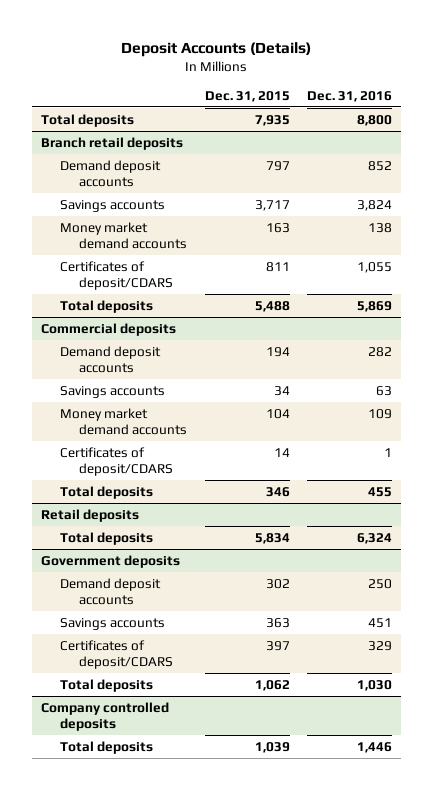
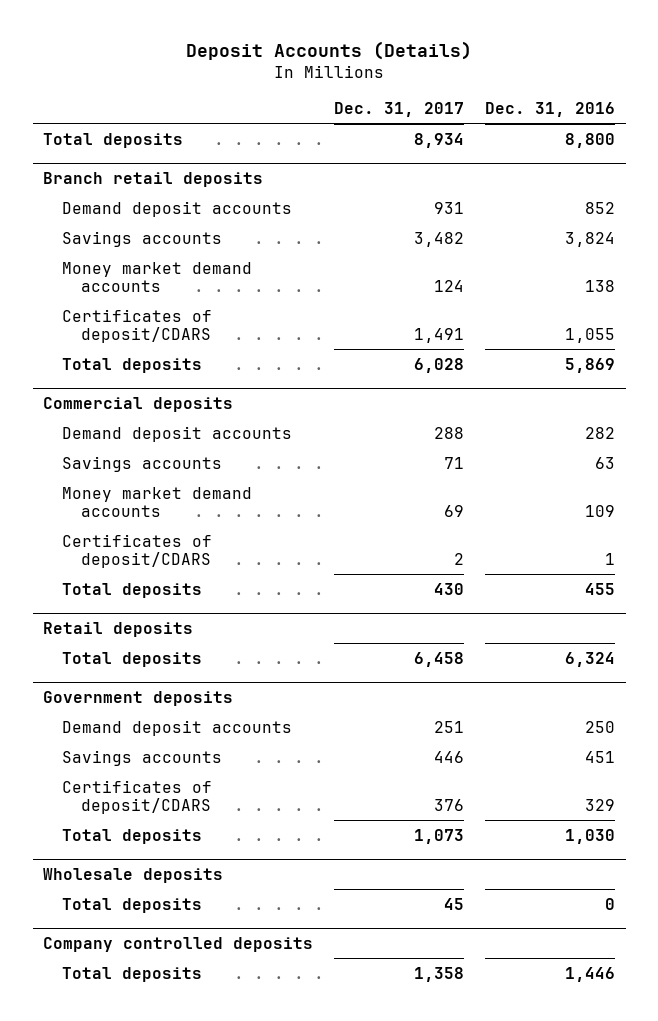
[204,90,290,102] Dec. 31, 2015 -> none
none -> [334,101,465,117] Dec. 31, 2017
none -> [43,867,224,883] Wholesale deposits
none -> [61,897,202,913] Total deposits

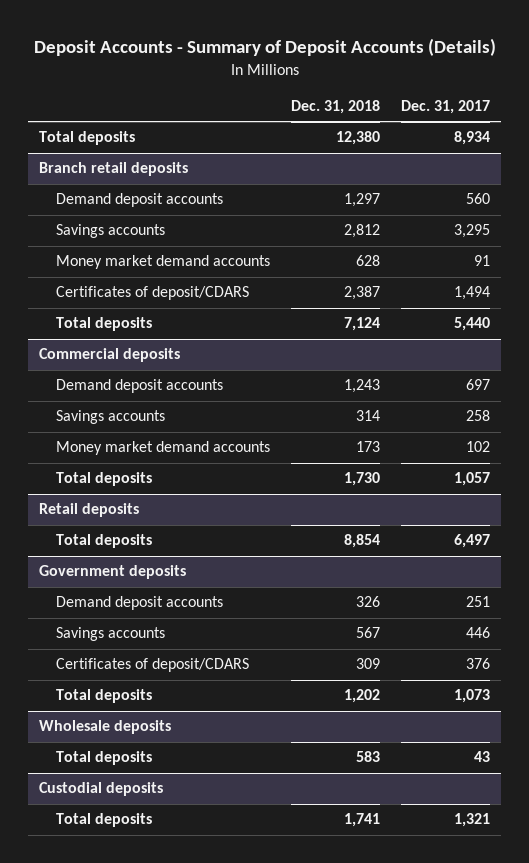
[186,40,473,60] Deposit Accounts (Details) -> [33,38,496,57] Deposit Accounts - Summary of Deposit Accounts (Details)
[485,101,616,117] Dec. 31, 2016 -> none
none -> [291,100,381,115] Dec. 31, 2018
[434,201,465,214] 931 -> [466,193,491,205] 560
[414,231,465,247] 3,482 -> [454,224,491,239] 3,295
[434,279,465,292] 124 -> [474,255,491,267] 91
[414,327,465,343] 1,491 -> [454,286,491,301] 1,494
[414,357,465,373] 6,028 -> [454,317,491,332] 5,440
[61,533,212,568] Certificates of deposit/CDARS -> none
[434,426,465,439] 288 -> [466,379,491,391] 697
[444,456,465,469] 71 -> [466,410,491,422] 258
[444,504,465,517] 69 -> [466,441,491,453] 102
[434,582,465,595] 430 -> [454,472,491,487] 1,057
[414,651,465,667] 6,458 -> [454,534,491,549] 6,497
[444,897,465,910] 45 -> [474,751,491,763] 43
[43,936,314,952] Company controlled deposits -> [38,782,163,797] Custodial deposits
[414,966,465,982] 1,358 -> [454,813,491,828] 1,321

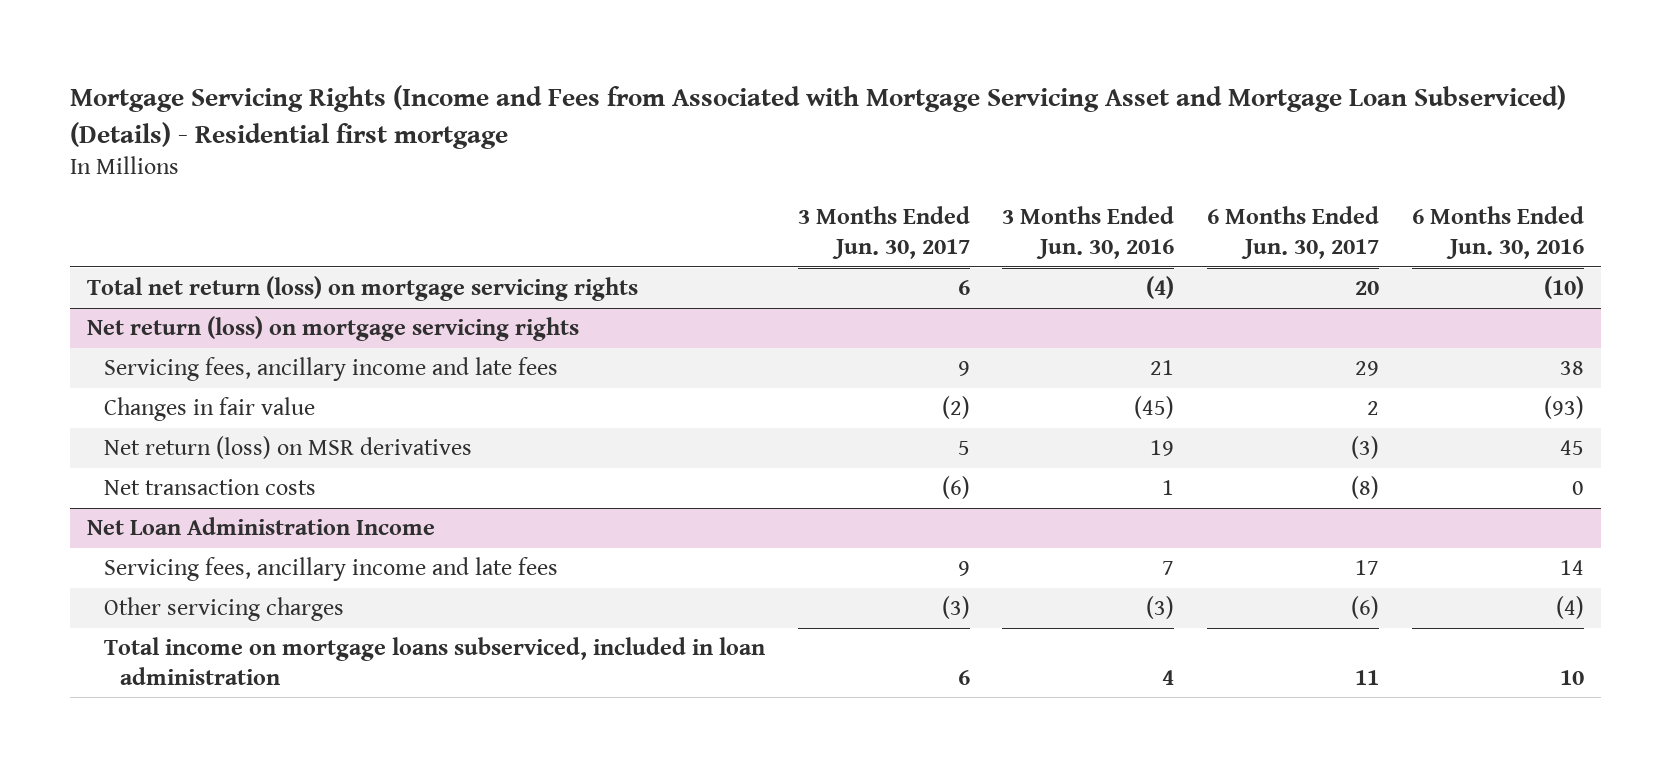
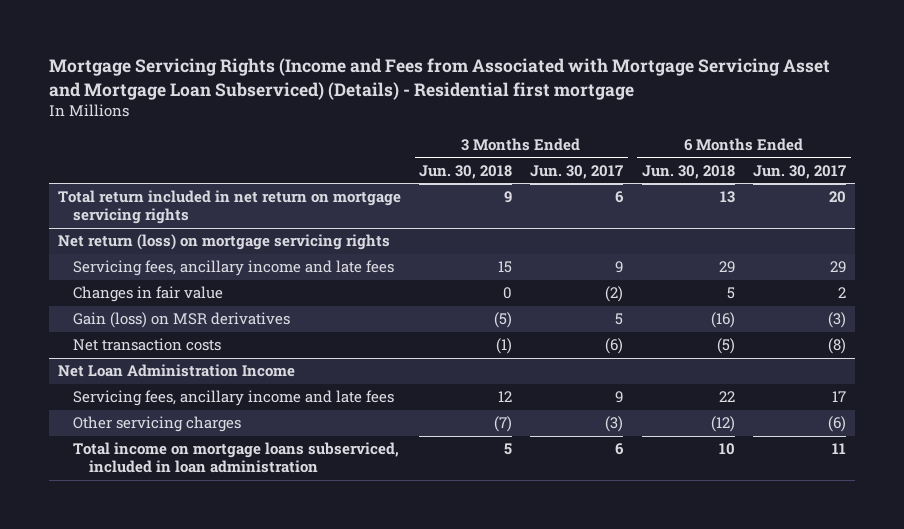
[1002,206,1175,259] 3 Months Ended Jun. 30, 2016 -> none
[1412,206,1585,259] 6 Months Ended Jun. 30, 2016 -> none
none -> [419,164,513,179] Jun. 30, 2018
none -> [641,164,735,179] Jun. 30, 2018
[86,276,638,302] Total net return (loss) on mortgage servicing rights -> [57,190,401,225] Total return included in net return on mortgage servicing rights
[103,436,472,460] Net return (loss) on MSR derivatives -> [73,312,291,329] Gain (loss) on MSR derivatives

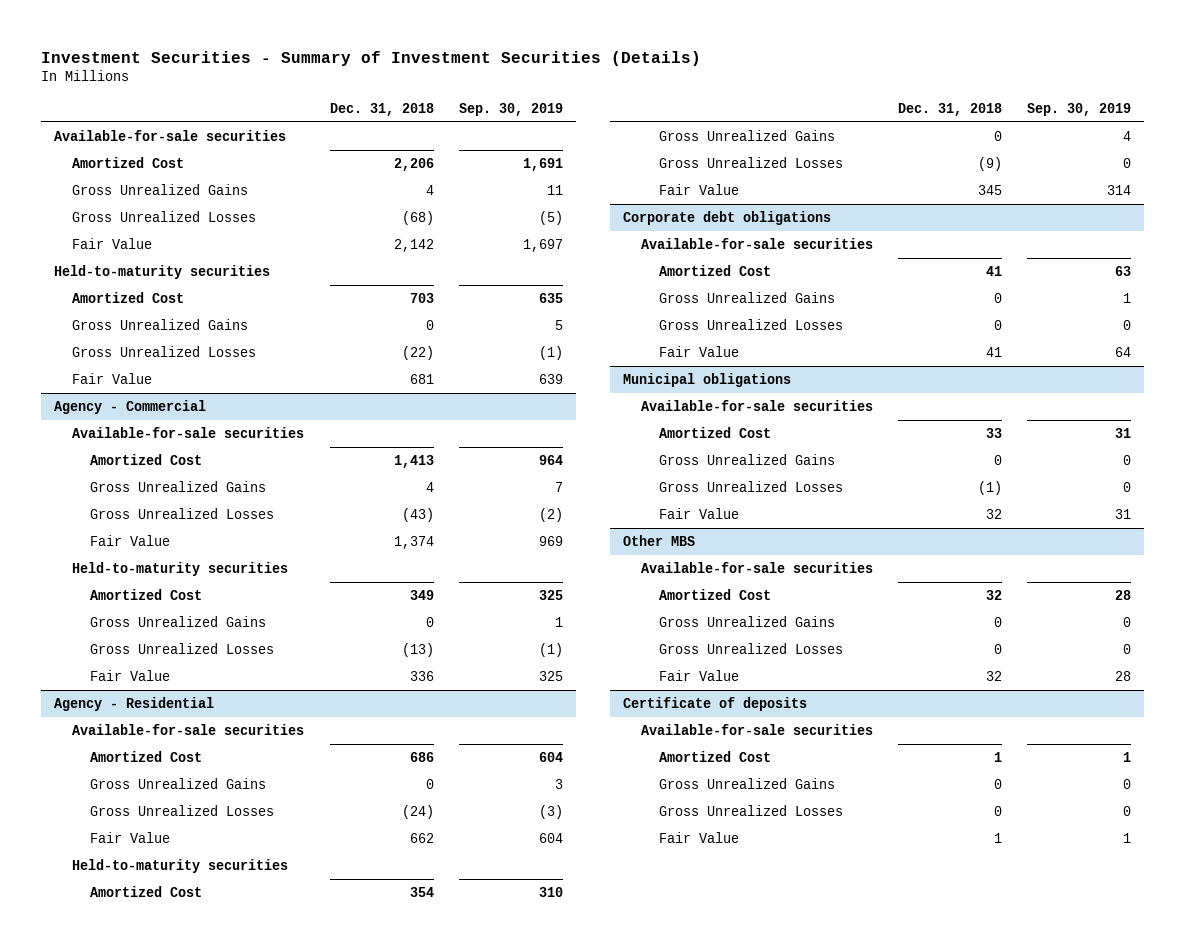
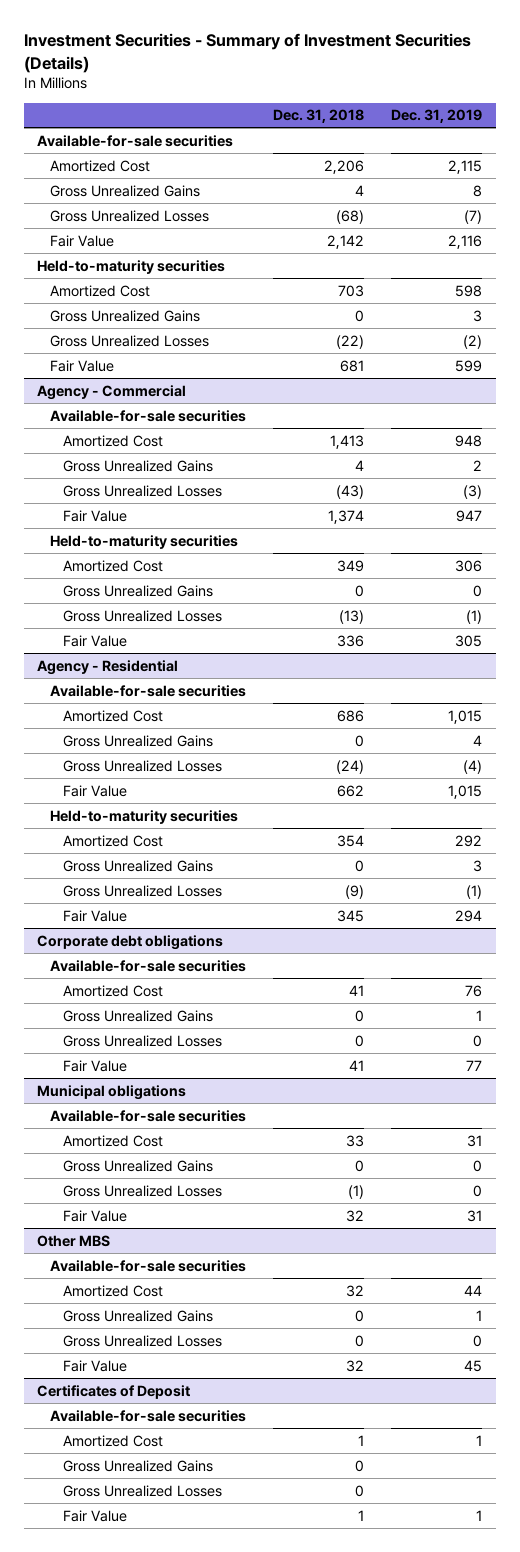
[458,102,563,116] Sep. 30, 2019 -> none
none -> [391,109,483,124] Dec. 31, 2019
[622,696,807,711] Certificate of deposits -> [37,1384,191,1399] Certificates of Deposit

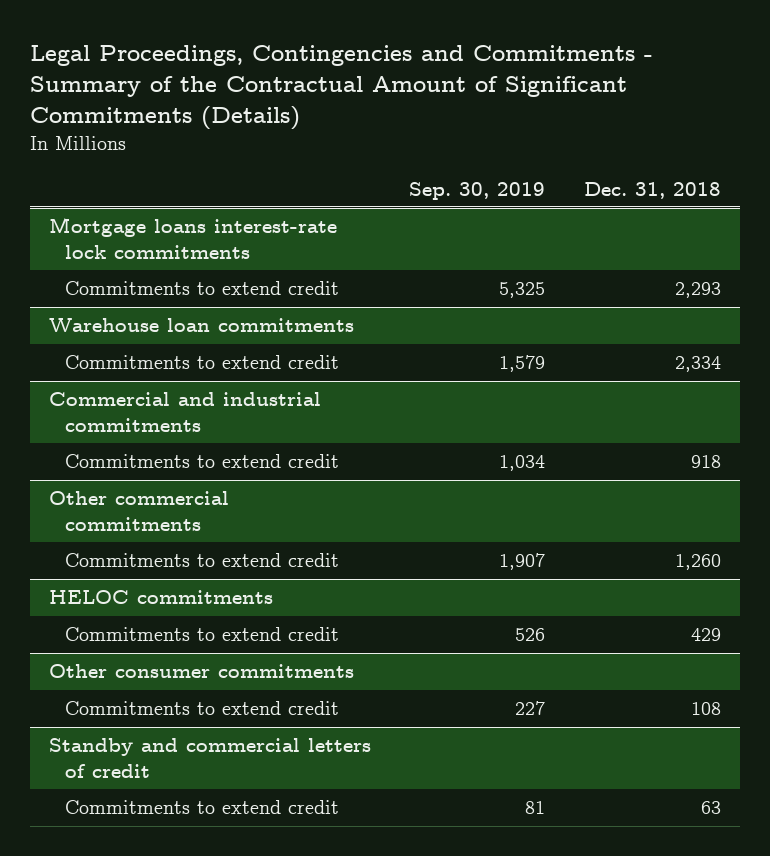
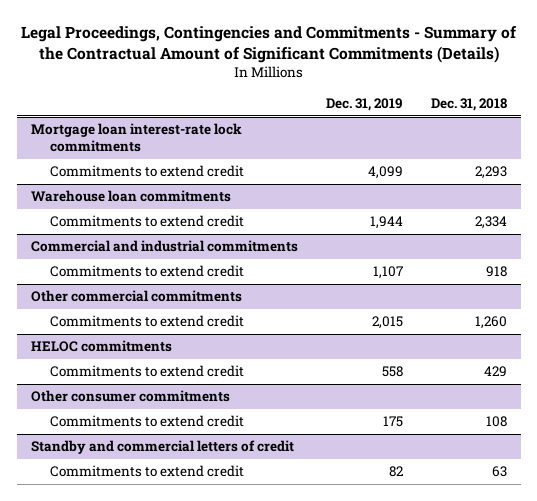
[409,181,546,200] Sep. 30, 2019 -> none
none -> [325,98,403,112] Dec. 31, 2019
[49,217,338,259] Mortgage loans interest-rate lock commitments -> [30,123,242,153] Mortgage loan interest-rate lock commitments

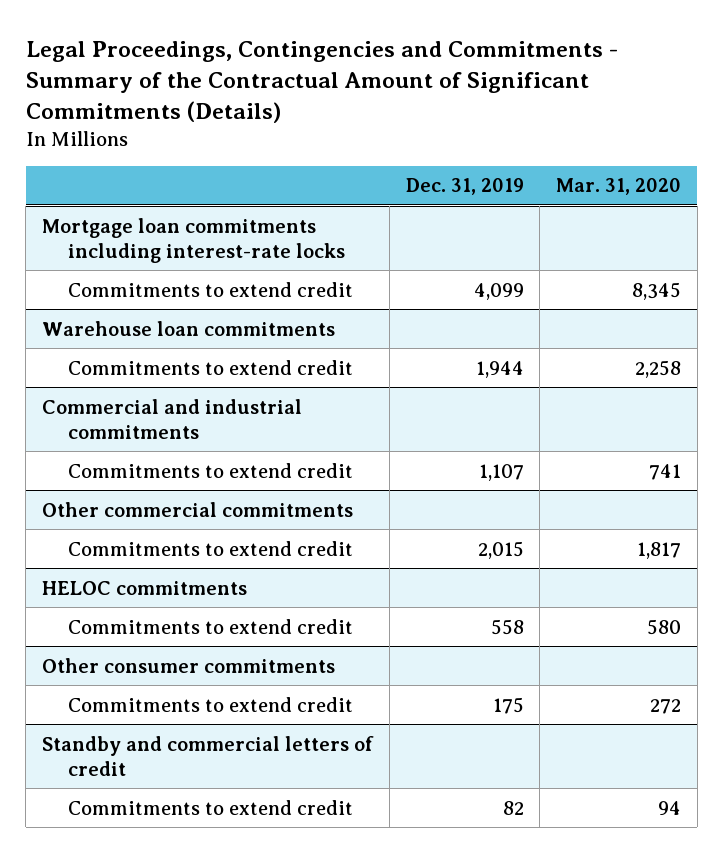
[430,98,507,112] Dec. 31, 2018 -> none
none -> [555,178,681,196] Mar. 31, 2020
[30,123,242,153] Mortgage loan interest-rate lock commitments -> [42,217,346,263] Mortgage loan commitments including interest-rate locks

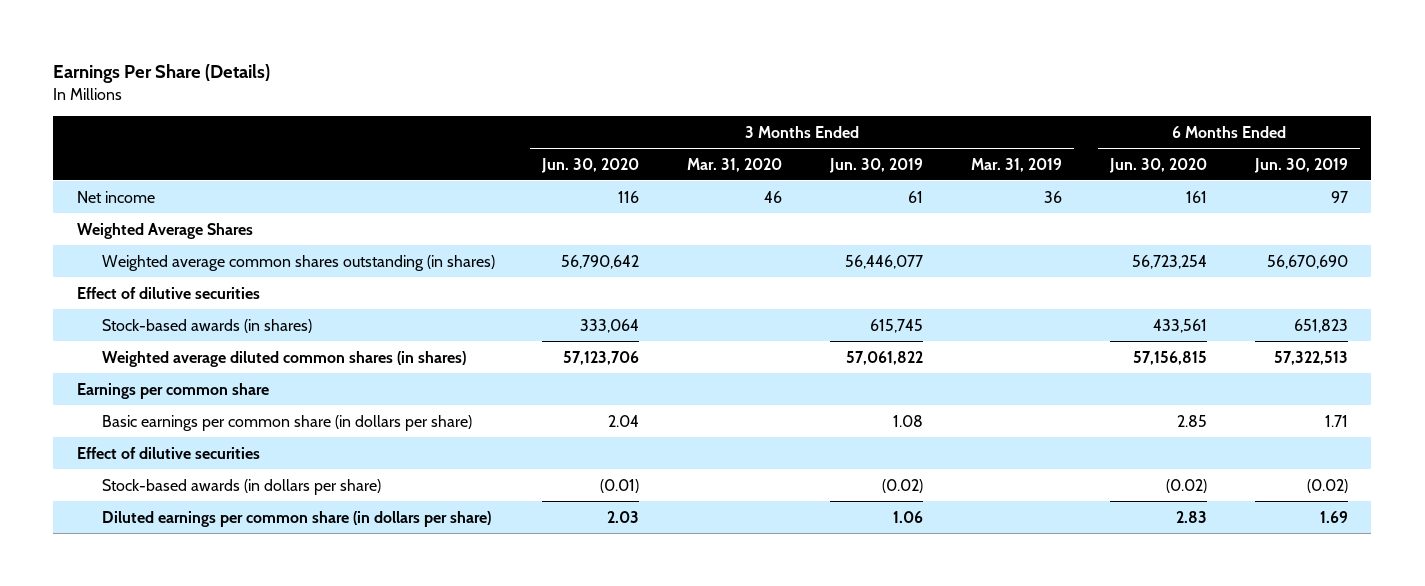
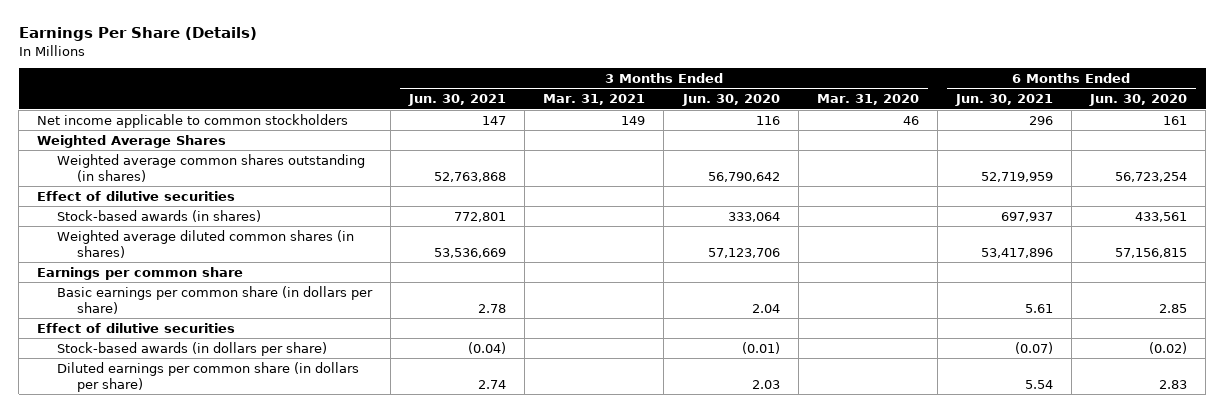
[829,157,924,173] Jun. 30, 2019 -> none
[970,157,1062,172] Mar. 31, 2019 -> none
[1253,157,1348,173] Jun. 30, 2019 -> none
none -> [408,94,507,107] Jun. 30, 2021
none -> [543,94,646,106] Mar. 31, 2021
none -> [954,94,1053,107] Jun. 30, 2021
[77,190,156,203] Net income -> [37,113,349,128] Net income applicable to common stockholders

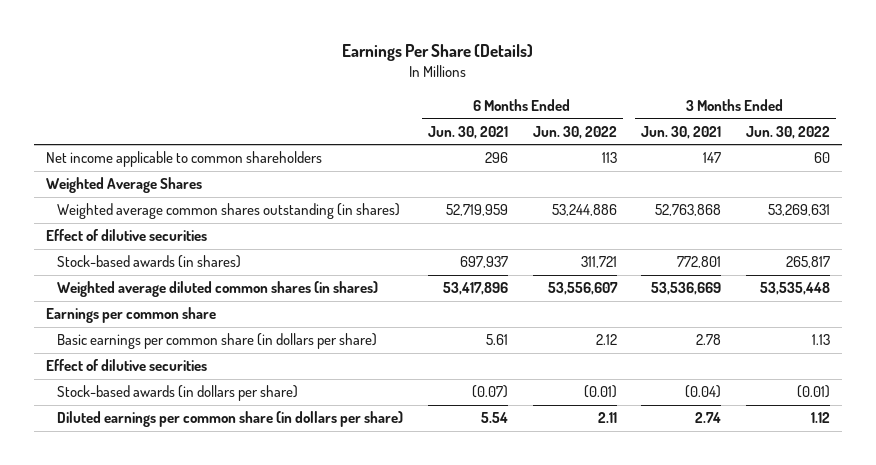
[543,94,646,106] Mar. 31, 2021 -> none
[681,94,780,107] Jun. 30, 2020 -> none
[816,94,919,106] Mar. 31, 2020 -> none
[1088,94,1187,107] Jun. 30, 2020 -> none
none -> [532,125,617,139] Jun. 30, 2022
none -> [745,125,830,139] Jun. 30, 2022
[37,113,349,128] Net income applicable to common stockholders -> [46,151,323,168] Net income applicable to common shareholders

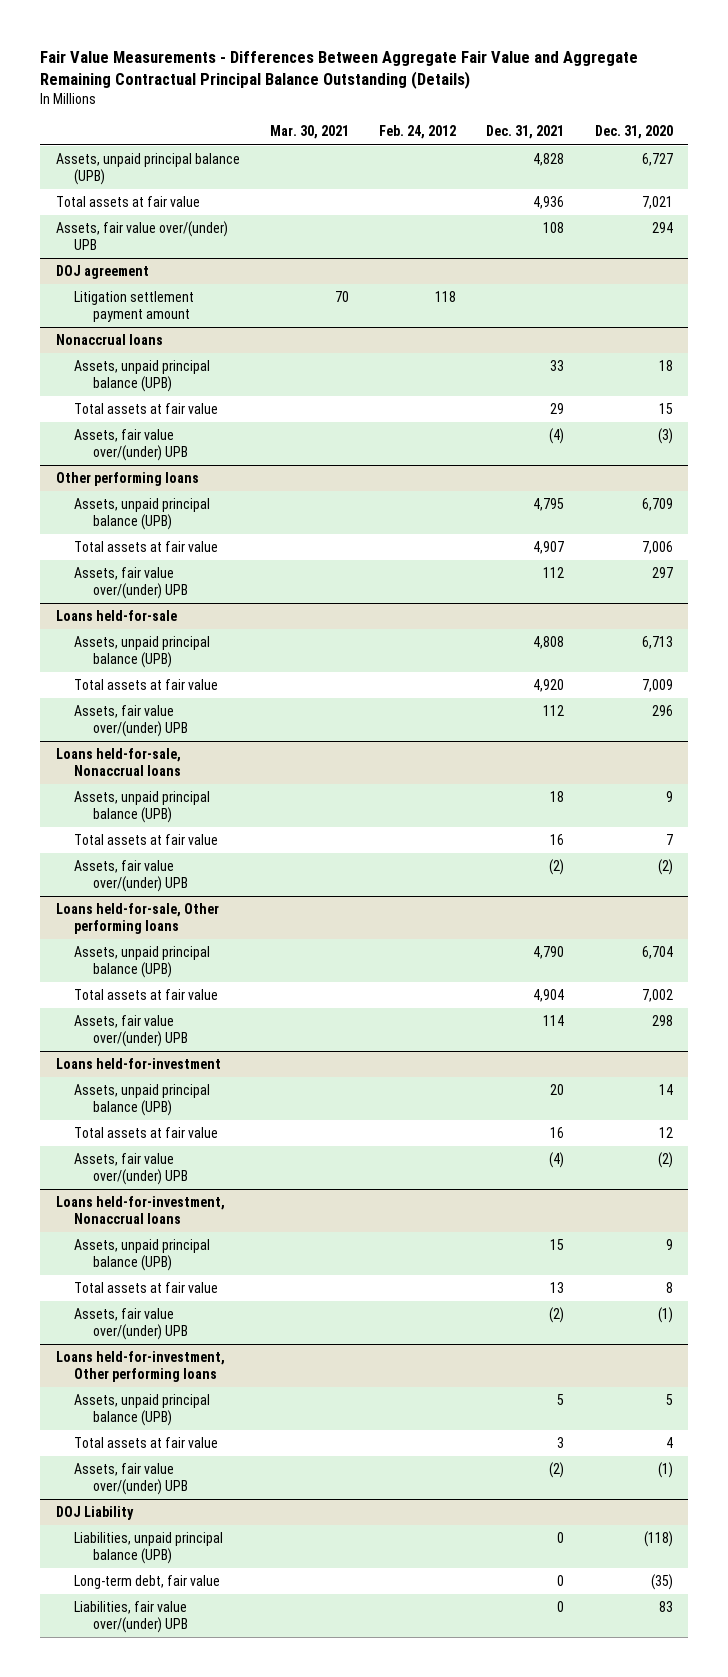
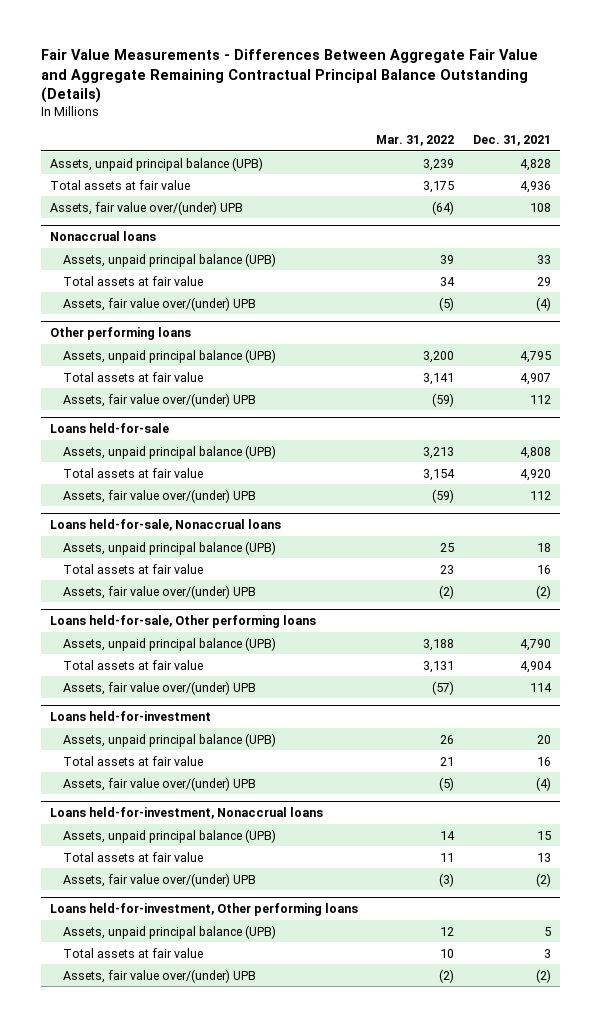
[269,125,349,140] Mar. 30, 2021 -> none
[379,125,457,140] Feb. 24, 2012 -> none
[594,125,673,140] Dec. 31, 2020 -> none
none -> [376,135,455,147] Mar. 31, 2022
[55,265,149,280] DOJ agreement -> none
[74,291,195,322] Litigation settlement payment amount -> none
[55,1506,134,1521] DOJ Liability -> none
[74,1532,224,1564] Liabilities, unpaid principal balance (UPB) -> none
[74,1575,221,1590] Long-term debt, fair value -> none
[74,1601,188,1633] Liabilities, fair value over/(under) UPB -> none

